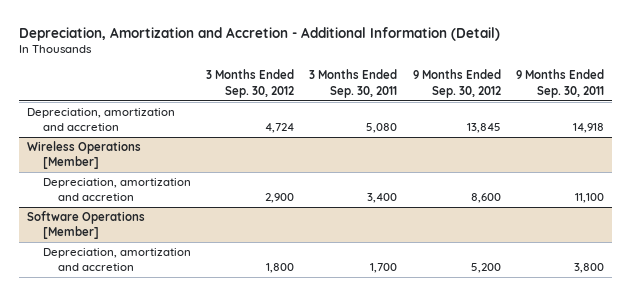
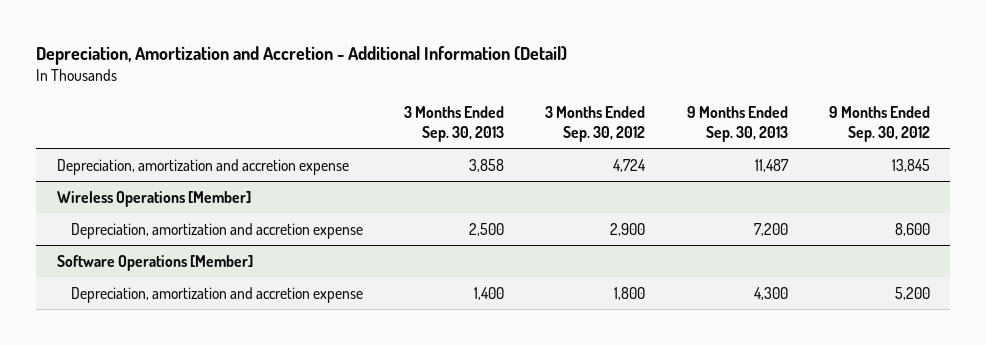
[309,69,398,98] 3 Months Ended Sep. 30, 2011 -> none
[516,69,605,98] 9 Months Ended Sep. 30, 2011 -> none
none -> [404,106,505,143] 3 Months Ended Sep. 30, 2013
none -> [686,106,788,143] 9 Months Ended Sep. 30, 2013
[27,108,176,132] Depreciation, amortization and accretion -> [56,158,349,175] Depreciation, amortization and accretion expense
[42,178,191,202] Depreciation, amortization and accretion -> [71,222,364,239] Depreciation, amortization and accretion expense
[42,248,191,272] Depreciation, amortization and accretion -> [71,286,364,303] Depreciation, amortization and accretion expense

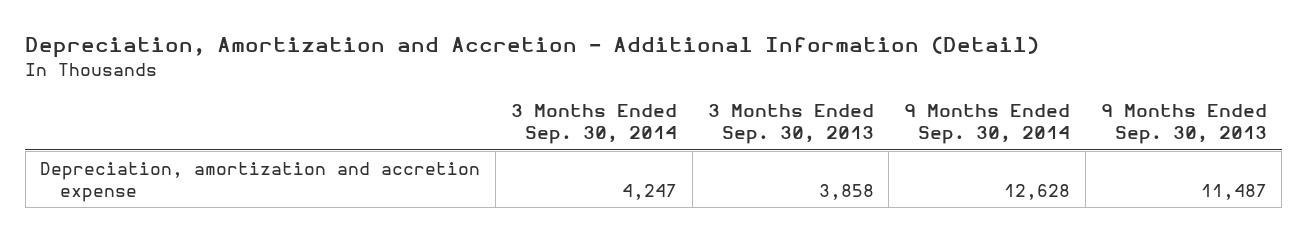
[545,106,646,143] 3 Months Ended Sep. 30, 2012 -> none
[828,106,930,143] 9 Months Ended Sep. 30, 2012 -> none
none -> [510,103,677,145] 3 Months Ended Sep. 30, 2014
none -> [904,103,1071,145] 9 Months Ended Sep. 30, 2014
[56,190,251,207] Wireless Operations [Member] -> none
[71,222,364,239] Depreciation, amortization and accretion expense -> none
[56,254,253,271] Software Operations [Member] -> none
[71,286,364,303] Depreciation, amortization and accretion expense -> none

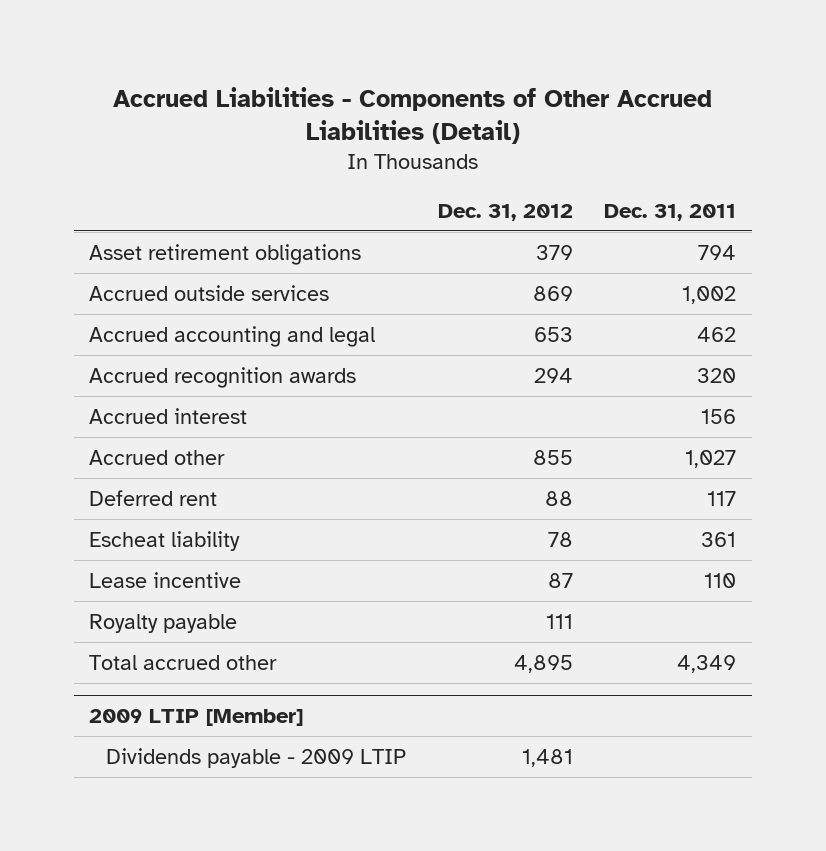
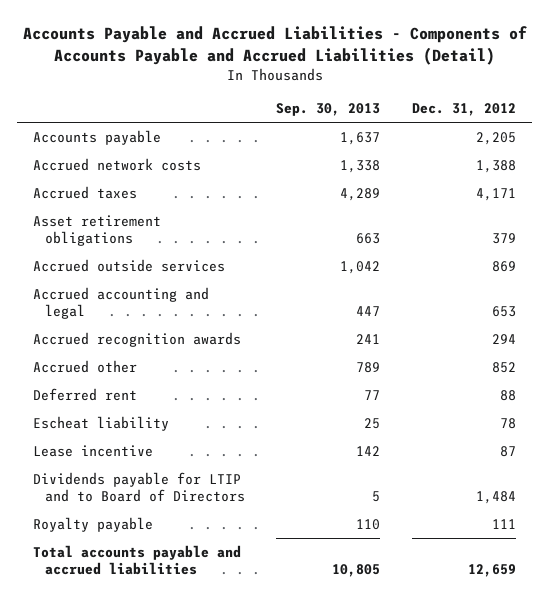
[112,86,712,144] Accrued Liabilities - Components of Other Accrued Liabilities (Detail) -> [22,26,527,66] Accounts Payable and Accrued Liabilities - Components of Accounts Payable and Accrued Liabilities (Detail)
[604,203,737,221] Dec. 31, 2011 -> none
none -> [276,102,381,116] Sep. 30, 2013
none -> [33,129,162,145] Accounts payable
none -> [33,157,202,171] Accrued network costs
none -> [33,185,138,199] Accrued taxes
[89,407,248,424] Accrued interest -> none
[532,449,573,465] 855 -> [492,361,517,373] 852
none -> [33,471,245,503] Dividends payable for LTIP and to Board of Directors
[89,708,304,726] 2009 LTIP [Member] -> none
[105,747,406,768] Dividends payable - 2009 LTIP -> none
[89,654,278,670] Total accrued other -> [33,544,242,576] Total accounts payable and accrued liabilities
[513,654,573,673] 4,895 -> [468,564,517,578] 12,659

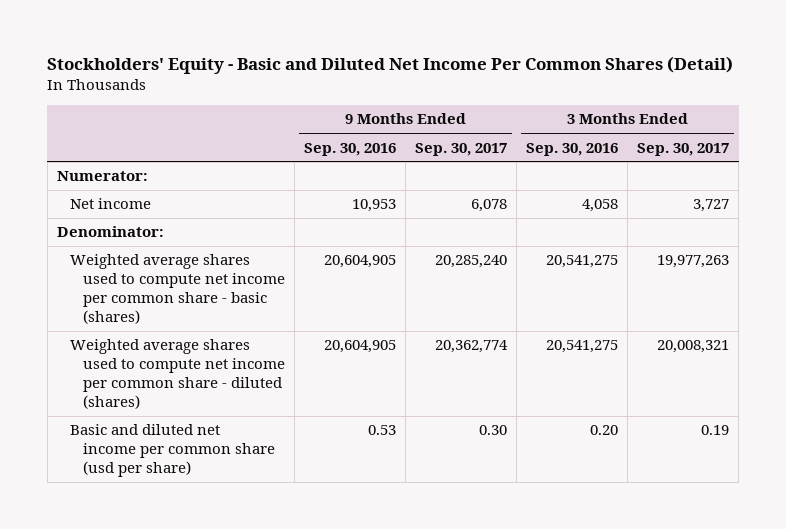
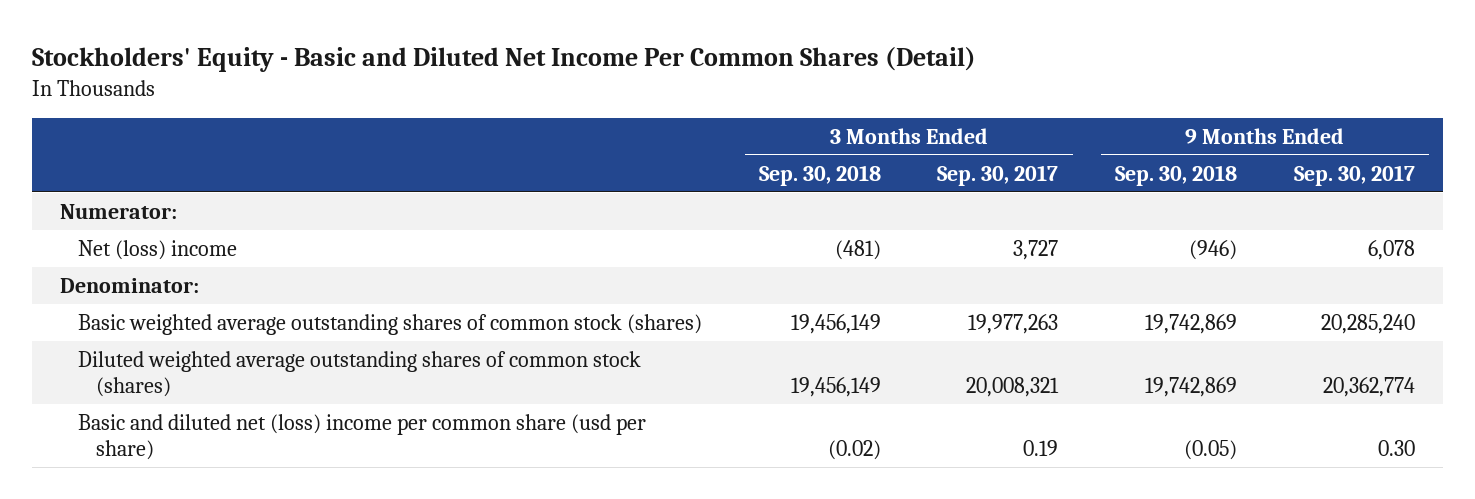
[304,142,397,156] Sep. 30, 2016 -> none
[526,142,619,156] Sep. 30, 2016 -> none
none -> [758,164,881,186] Sep. 30, 2018
none -> [1115,164,1238,186] Sep. 30, 2018
[69,198,151,210] Net income -> [78,239,238,260] Net (loss) income
[69,254,286,325] Weighted average shares used to compute net income per common share - basic (shares) -> [78,313,703,335] Basic weighted average outstanding shares of common stock (shares)
[69,339,286,410] Weighted average shares used to compute net income per common share - diluted (shares) -> [78,350,642,398] Diluted weighted average outstanding shares of common stock (shares)
[69,424,276,478] Basic and diluted net income per common share (usd per share) -> [78,413,647,461] Basic and diluted net (loss) income per common share (usd per share)

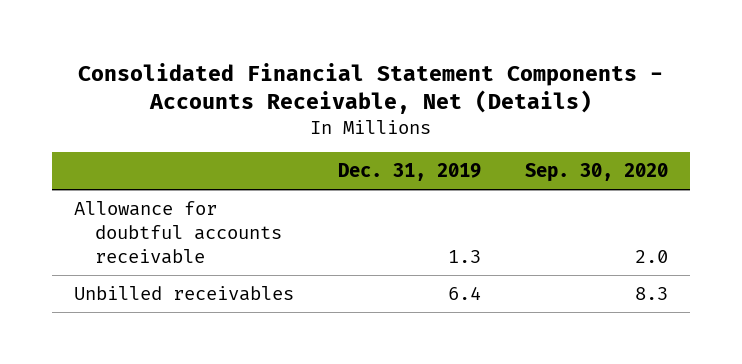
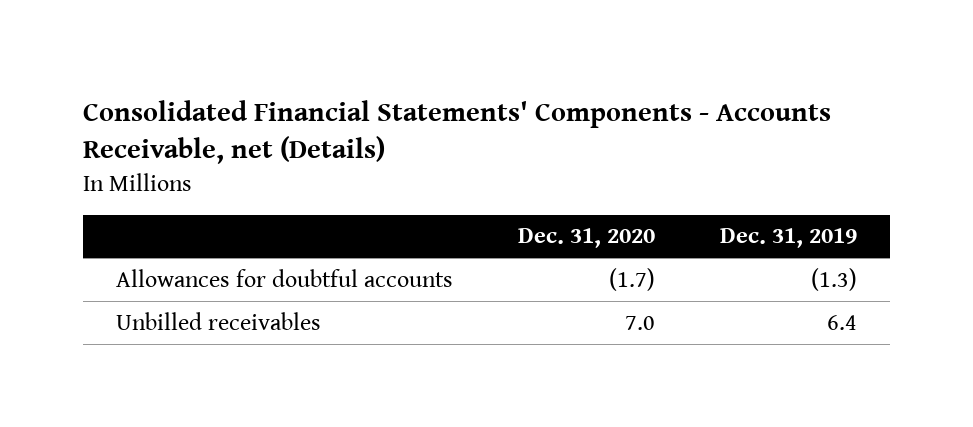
[78,62,664,115] Consolidated Financial Statement Components - Accounts Receivable, Net (Details) -> [83,99,832,165] Consolidated Financial Statements' Components - Accounts Receivable, net (Details)
[525,163,669,183] Sep. 30, 2020 -> none
none -> [518,228,656,249] Dec. 31, 2020
[74,200,282,264] Allowance for doubtful accounts receivable -> [116,268,454,287] Allowances for doubtful accounts
[448,249,482,263] 1.3 -> [811,267,858,291] (1.3)

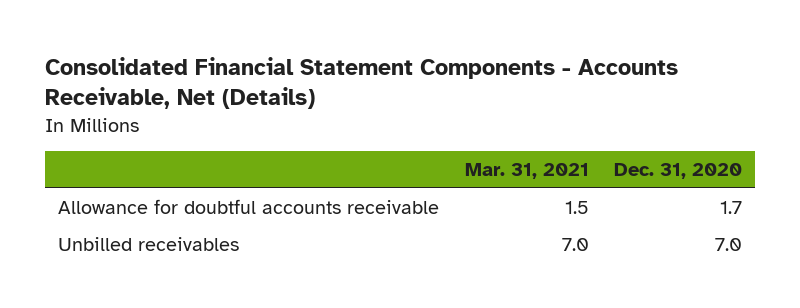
[83,99,832,165] Consolidated Financial Statements' Components - Accounts Receivable, net (Details) -> [45,57,679,110] Consolidated Financial Statement Components - Accounts Receivable, Net (Details)
[720,228,858,249] Dec. 31, 2019 -> none
none -> [464,163,589,180] Mar. 31, 2021
[116,268,454,287] Allowances for doubtful accounts -> [57,198,439,214] Allowance for doubtful accounts receivable
[609,267,656,291] (1.7) -> [720,200,743,214] 1.7

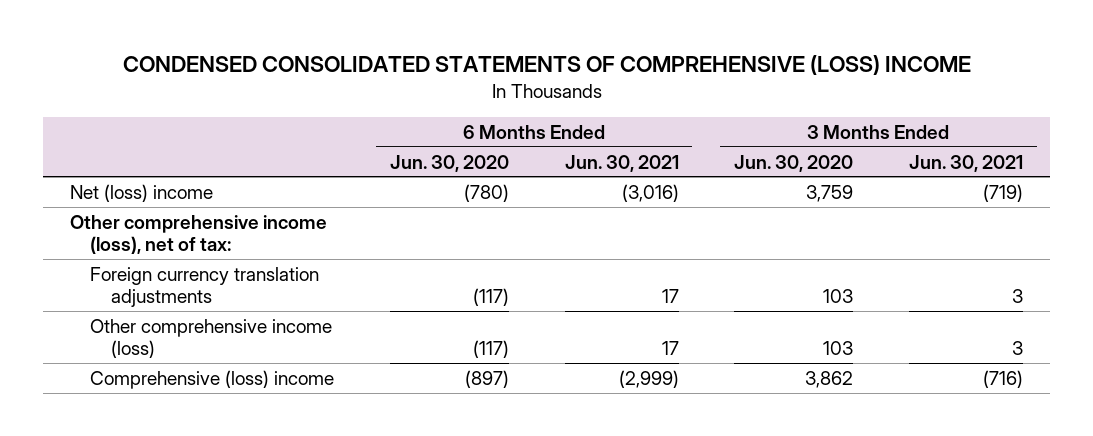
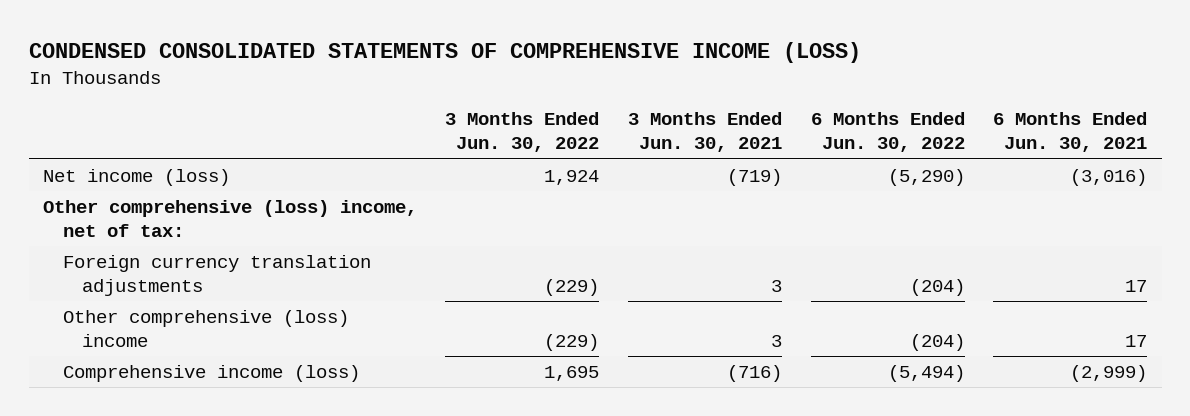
[122,55,971,76] CONDENSED CONSOLIDATED STATEMENTS OF COMPREHENSIVE (LOSS) INCOME -> [28,42,861,64] CONDENSED CONSOLIDATED STATEMENTS OF COMPREHENSIVE INCOME (LOSS)
[390,154,510,172] Jun. 30, 2020 -> none
[734,154,854,172] Jun. 30, 2020 -> none
none -> [445,112,600,153] 3 Months Ended Jun. 30, 2022
none -> [810,112,965,153] 6 Months Ended Jun. 30, 2022
[70,183,214,202] Net (loss) income -> [42,168,230,186] Net income (loss)
[70,214,328,255] Other comprehensive income (loss), net of tax: -> [42,199,417,238] Other comprehensive (loss) income, net of tax:
[90,318,333,359] Other comprehensive income (loss) -> [62,309,349,348] Other comprehensive (loss) income
[90,369,335,389] Comprehensive (loss) income -> [62,364,360,382] Comprehensive income (loss)

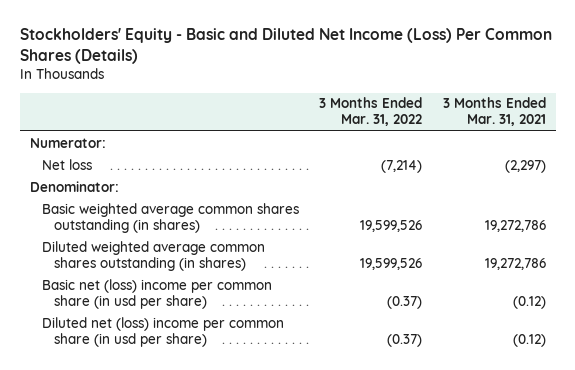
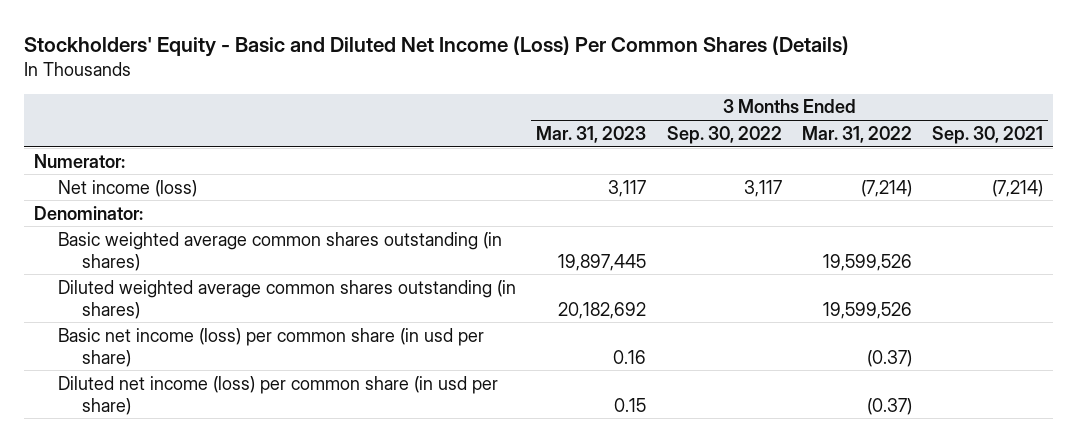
[442,97,546,127] 3 Months Ended Mar. 31, 2021 -> none
none -> [536,125,647,143] Mar. 31, 2023
none -> [666,125,782,144] Sep. 30, 2022
none -> [932,125,1044,144] Sep. 30, 2021
[41,158,92,170] Net loss -> [57,179,197,197] Net income (loss)
[41,278,272,309] Basic net (loss) income per common share (in usd per share) -> [57,327,484,367] Basic net income (loss) per common share (in usd per share)
[41,316,284,347] Diluted net (loss) income per common share (in usd per share) -> [57,375,498,415] Diluted net income (loss) per common share (in usd per share)

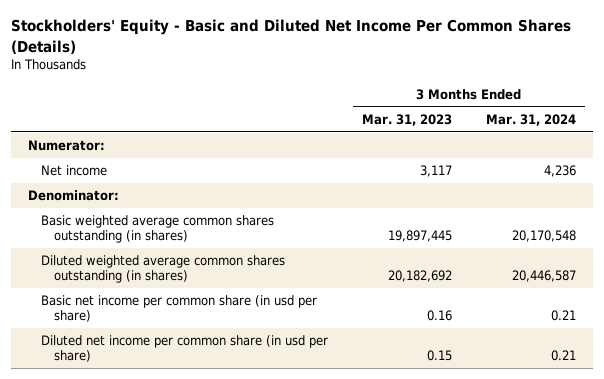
[23,35,849,57] Stockholders' Equity - Basic and Diluted Net Income (Loss) Per Common Shares (Details) -> [11,19,572,54] Stockholders' Equity - Basic and Diluted Net Income Per Common Shares (Details)
[666,125,782,144] Sep. 30, 2022 -> none
[801,125,912,143] Mar. 31, 2022 -> none
[932,125,1044,144] Sep. 30, 2021 -> none
none -> [486,114,577,127] Mar. 31, 2024
[57,179,197,197] Net income (loss) -> [40,165,107,177] Net income
[57,327,484,367] Basic net income (loss) per common share (in usd per share) -> [40,295,317,323] Basic net income per common share (in usd per share)
[57,375,498,415] Diluted net income (loss) per common share (in usd per share) -> [40,335,328,363] Diluted net income per common share (in usd per share)

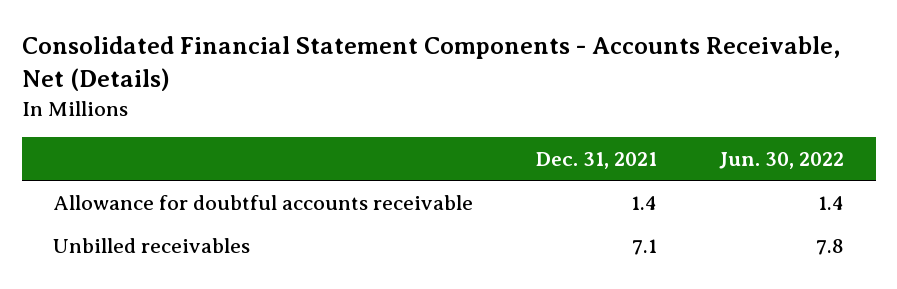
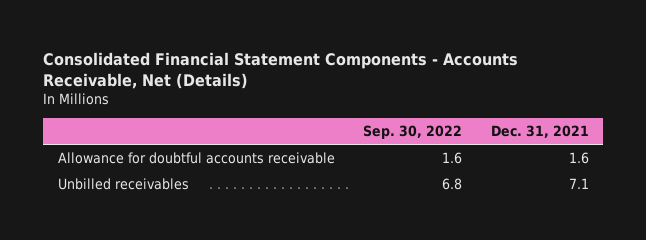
[719,151,845,169] Jun. 30, 2022 -> none
none -> [363,125,463,140] Sep. 30, 2022
[630,195,657,210] 1.4 -> [568,152,589,165] 1.6

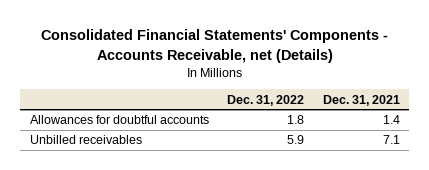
[43,51,519,89] Consolidated Financial Statement Components - Accounts Receivable, Net (Details) -> [40,28,388,63] Consolidated Financial Statements' Components - Accounts Receivable, net (Details)
[363,125,463,140] Sep. 30, 2022 -> none
none -> [227,94,305,106] Dec. 31, 2022
[57,152,335,165] Allowance for doubtful accounts receivable -> [29,115,209,125] Allowances for doubtful accounts
[568,152,589,165] 1.6 -> [382,115,400,125] 1.4

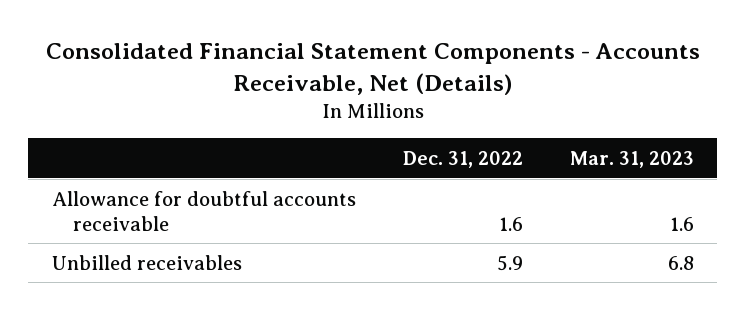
[40,28,388,63] Consolidated Financial Statements' Components - Accounts Receivable, net (Details) -> [45,43,700,95] Consolidated Financial Statement Components - Accounts Receivable, Net (Details)
[322,94,400,106] Dec. 31, 2021 -> none
none -> [569,150,694,168] Mar. 31, 2023
[29,115,209,125] Allowances for doubtful accounts -> [51,190,356,231] Allowance for doubtful accounts receivable
[287,115,305,125] 1.8 -> [498,216,523,231] 1.6

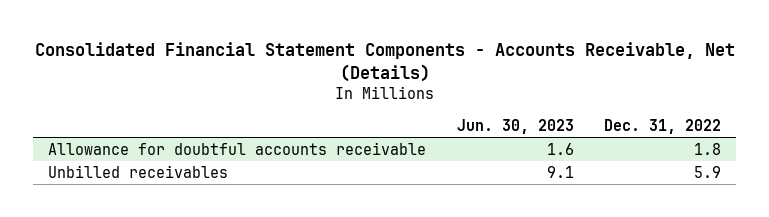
[569,150,694,168] Mar. 31, 2023 -> none
none -> [456,119,574,135] Jun. 30, 2023
[498,216,523,231] 1.6 -> [694,143,722,156] 1.8

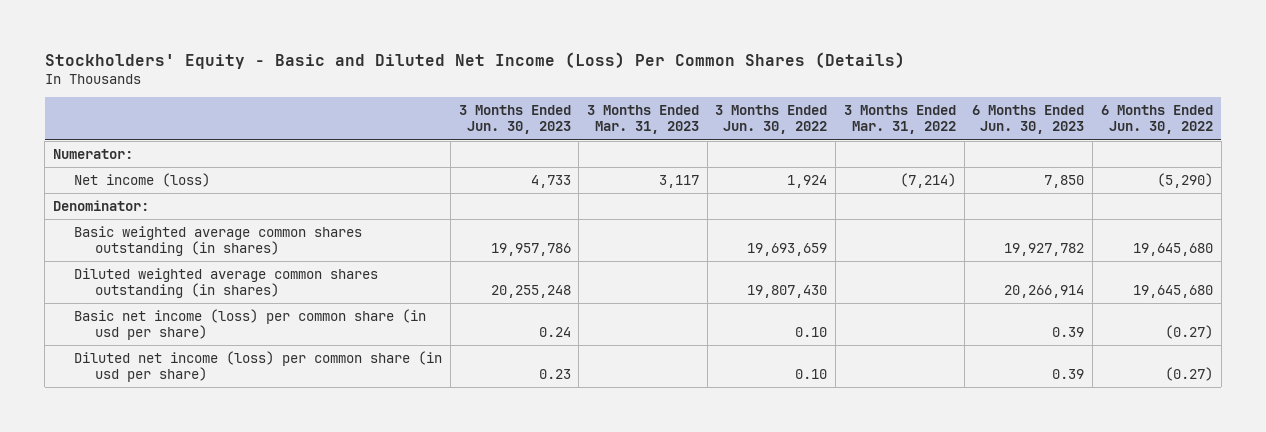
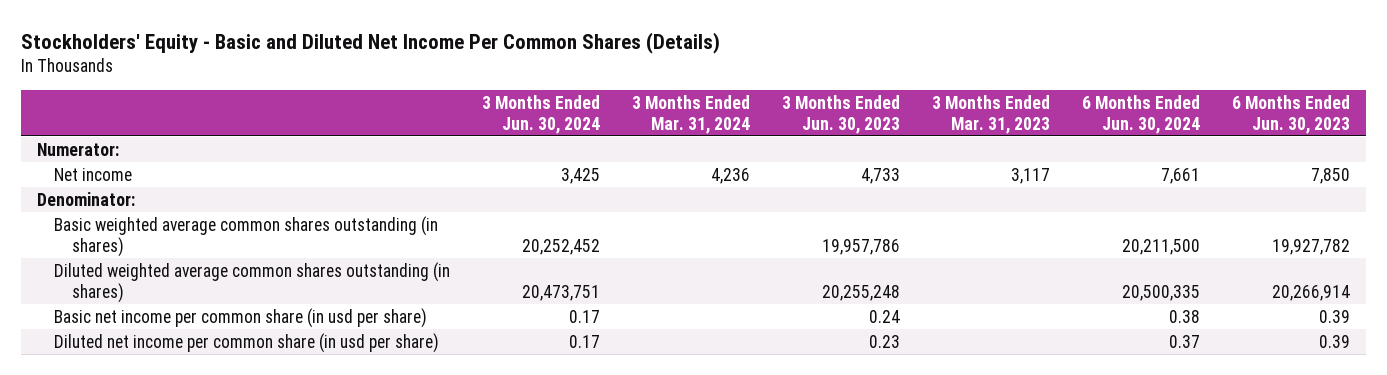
[44,51,905,69] Stockholders' Equity - Basic and Diluted Net Income (Loss) Per Common Shares (Details) -> [21,31,721,54] Stockholders' Equity - Basic and Diluted Net Income Per Common Shares (Details)
[715,105,828,135] 3 Months Ended Jun. 30, 2022 -> none
[843,105,956,135] 3 Months Ended Mar. 31, 2022 -> none
[1100,105,1213,135] 6 Months Ended Jun. 30, 2022 -> none
none -> [482,94,601,134] 3 Months Ended Jun. 30, 2024
none -> [632,94,751,134] 3 Months Ended Mar. 31, 2024
none -> [1082,94,1201,134] 6 Months Ended Jun. 30, 2024
[74,172,211,187] Net income (loss) -> [54,167,133,181] Net income
[74,308,427,341] Basic net income (loss) per common share (in usd per share) -> [54,307,428,328] Basic net income per common share (in usd per share)
[74,350,443,383] Diluted net income (loss) per common share (in usd per share) -> [54,332,440,353] Diluted net income per common share (in usd per share)

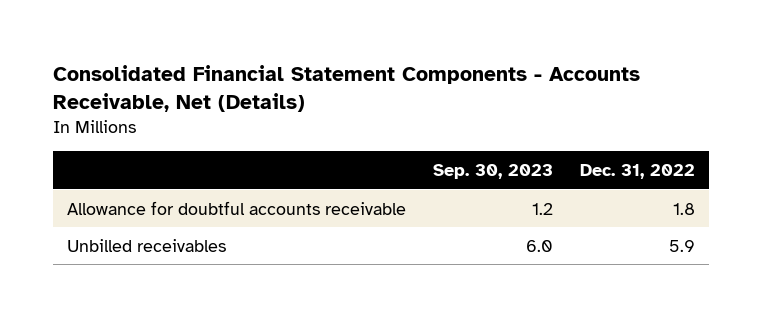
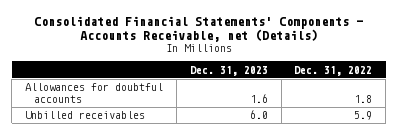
[53,65,641,113] Consolidated Financial Statement Components - Accounts Receivable, Net (Details) -> [33,15,363,42] Consolidated Financial Statements' Components - Accounts Receivable, net (Details)
[433,164,554,180] Sep. 30, 2023 -> none
none -> [189,65,268,76] Dec. 31, 2023
[67,200,407,215] Allowance for doubtful accounts receivable -> [25,83,164,103] Allowances for doubtful accounts

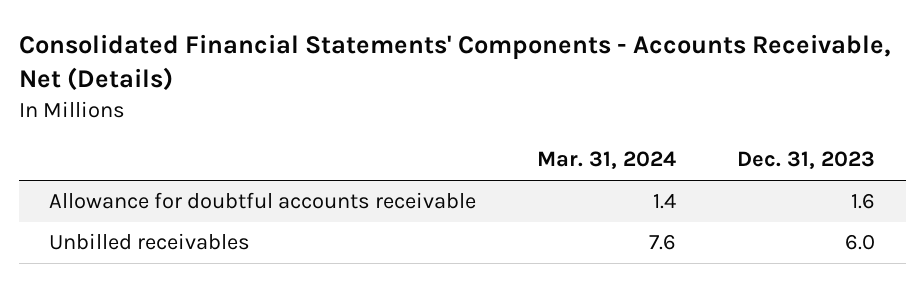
[33,15,363,42] Consolidated Financial Statements' Components - Accounts Receivable, net (Details) -> [18,33,890,92] Consolidated Financial Statements' Components - Accounts Receivable, Net (Details)
[294,65,373,76] Dec. 31, 2022 -> none
none -> [537,151,677,170] Mar. 31, 2024
[25,83,164,103] Allowances for doubtful accounts -> [49,192,477,210] Allowance for doubtful accounts receivable

